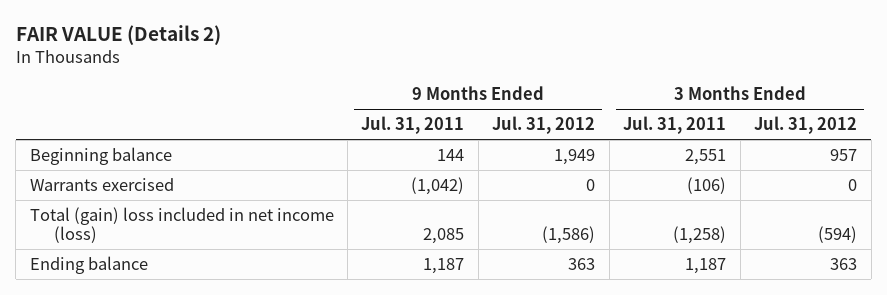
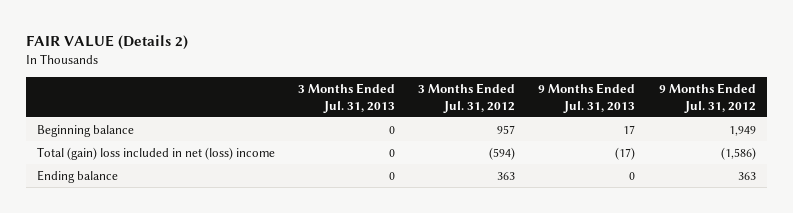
[361,116,465,135] Jul. 31, 2011 -> none
[623,116,727,135] Jul. 31, 2011 -> none
none -> [298,82,396,113] 3 Months Ended Jul. 31, 2013
none -> [538,82,636,113] 9 Months Ended Jul. 31, 2013
[29,177,174,191] Warrants exercised -> none
[29,206,334,243] Total (gain) loss included in net income (loss) -> [37,146,276,160] Total (gain) loss included in net (loss) income

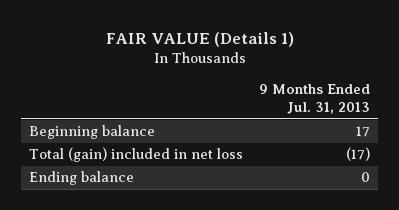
[25,35,188,51] FAIR VALUE (Details 2) -> [105,31,294,47] FAIR VALUE (Details 1)
[298,82,396,113] 3 Months Ended Jul. 31, 2013 -> none
[418,82,516,113] 3 Months Ended Jul. 31, 2012 -> none
[658,82,756,113] 9 Months Ended Jul. 31, 2012 -> none
[37,146,276,160] Total (gain) loss included in net (loss) income -> [29,147,244,163] Total (gain) included in net loss

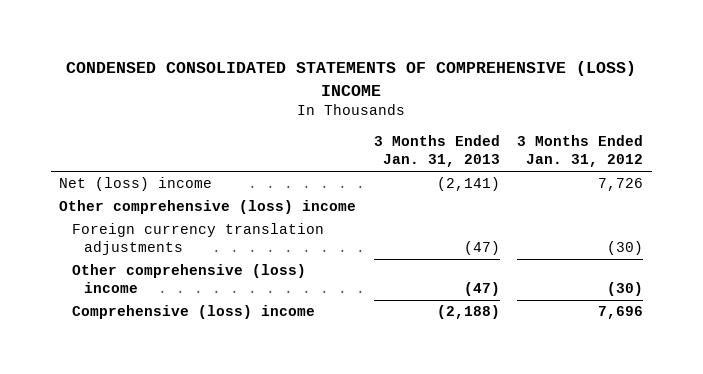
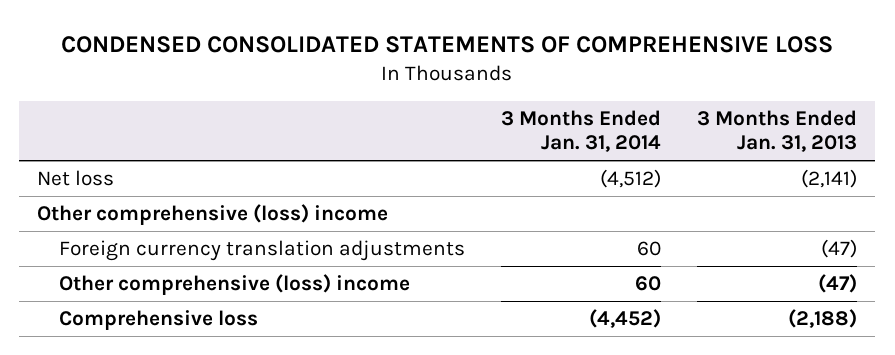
[66,61,637,96] CONDENSED CONSOLIDATED STATEMENTS OF COMPREHENSIVE (LOSS) INCOME -> [61,35,834,53] CONDENSED CONSOLIDATED STATEMENTS OF COMPREHENSIVE LOSS
[517,135,644,168] 3 Months Ended Jan. 31, 2012 -> none
none -> [501,109,662,153] 3 Months Ended Jan. 31, 2014
[59,177,213,192] Net (loss) income -> [37,169,115,186] Net loss
[71,305,315,320] Comprehensive (loss) income -> [58,309,258,330] Comprehensive loss

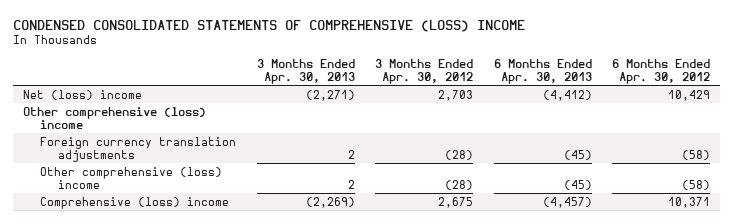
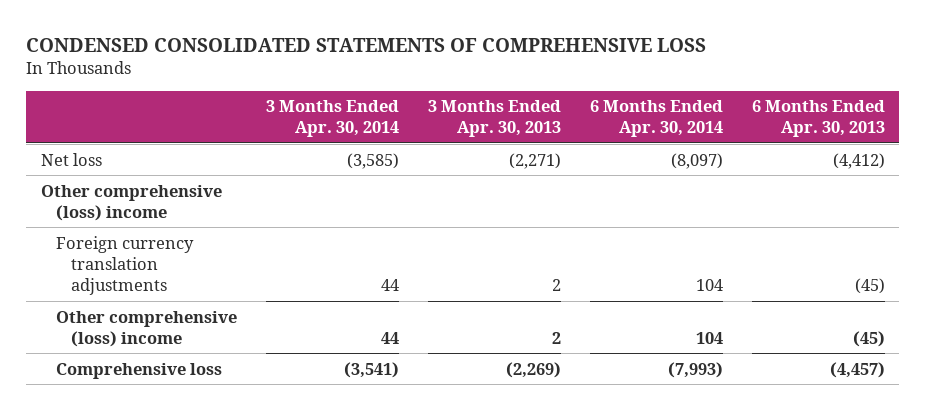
[12,19,525,32] CONDENSED CONSOLIDATED STATEMENTS OF COMPREHENSIVE (LOSS) INCOME -> [26,37,707,52] CONDENSED CONSOLIDATED STATEMENTS OF COMPREHENSIVE LOSS
[375,59,474,84] 3 Months Ended Apr. 30, 2012 -> none
[611,59,710,84] 6 Months Ended Apr. 30, 2012 -> none
none -> [265,100,399,138] 3 Months Ended Apr. 30, 2014
none -> [589,100,723,138] 6 Months Ended Apr. 30, 2014
[23,89,143,100] Net (loss) income -> [40,152,102,166] Net loss
[40,196,230,209] Comprehensive (loss) income -> [55,362,222,379] Comprehensive loss

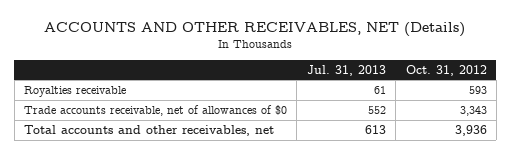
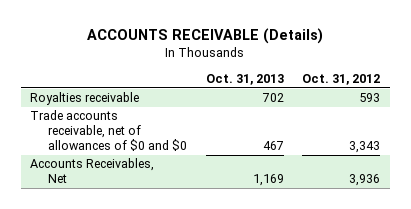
[44,22,466,38] ACCOUNTS AND OTHER RECEIVABLES, NET (Details) -> [87,28,324,45] ACCOUNTS RECEIVABLE (Details)
[306,64,386,76] Jul. 31, 2013 -> none
none -> [205,74,284,86] Oct. 31, 2013
[24,104,288,116] Trade accounts receivable, net of allowances of $0 -> [30,110,188,152] Trade accounts receivable, net of allowances of $0 and $0
[24,124,275,136] Total accounts and other receivables, net -> [30,158,155,184] Accounts Receivables, Net

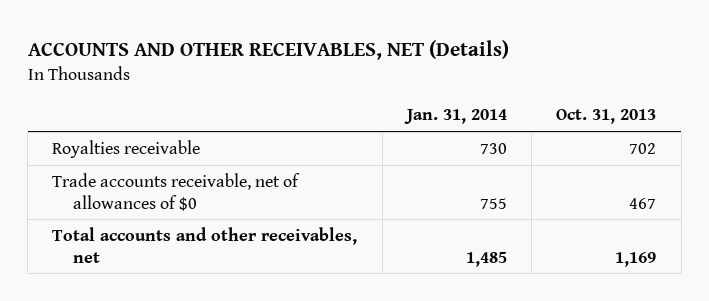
[87,28,324,45] ACCOUNTS RECEIVABLE (Details) -> [27,39,509,60] ACCOUNTS AND OTHER RECEIVABLES, NET (Details)
[302,74,381,86] Oct. 31, 2012 -> none
none -> [403,109,507,125] Jan. 31, 2014
[30,110,188,152] Trade accounts receivable, net of allowances of $0 and $0 -> [52,173,301,211] Trade accounts receivable, net of allowances of $0
[30,158,155,184] Accounts Receivables, Net -> [52,227,358,263] Total accounts and other receivables, net

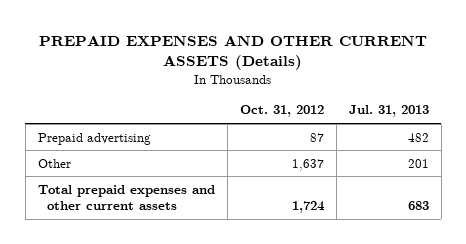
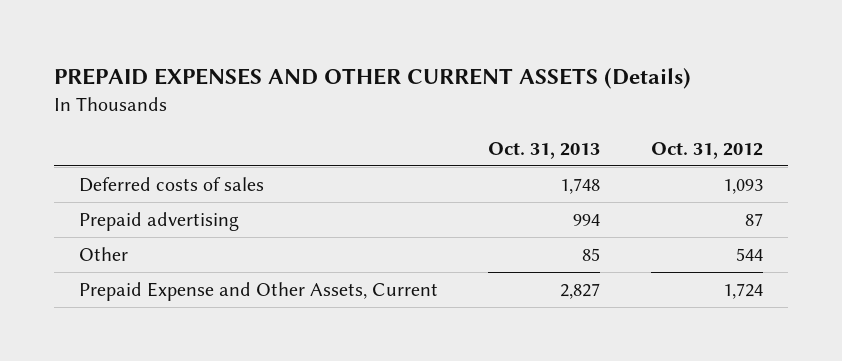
[348,105,429,118] Jul. 31, 2013 -> none
none -> [488,141,601,159] Oct. 31, 2013
none -> [78,176,264,192] Deferred costs of sales
[291,158,324,171] 1,637 -> [735,247,763,261] 544
[37,184,215,211] Total prepaid expenses and other current assets -> [78,281,438,301] Prepaid Expense and Other Assets, Current

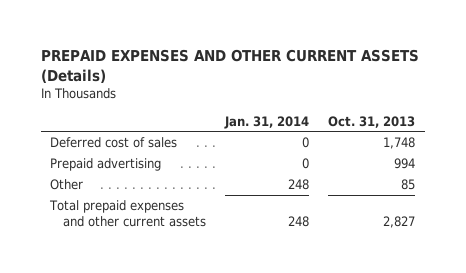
[650,141,763,159] Oct. 31, 2012 -> none
none -> [224,115,310,129] Jan. 31, 2014
[78,176,264,192] Deferred costs of sales -> [50,136,178,148] Deferred cost of sales
[78,281,438,301] Prepaid Expense and Other Assets, Current -> [49,199,207,227] Total prepaid expenses and other current assets

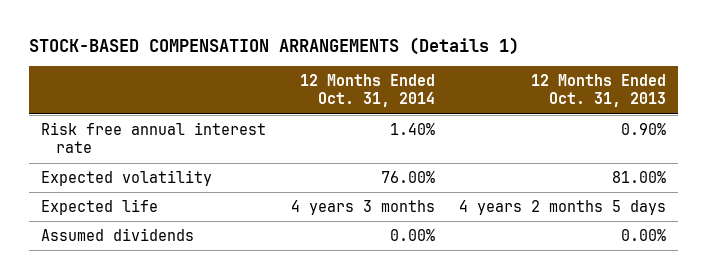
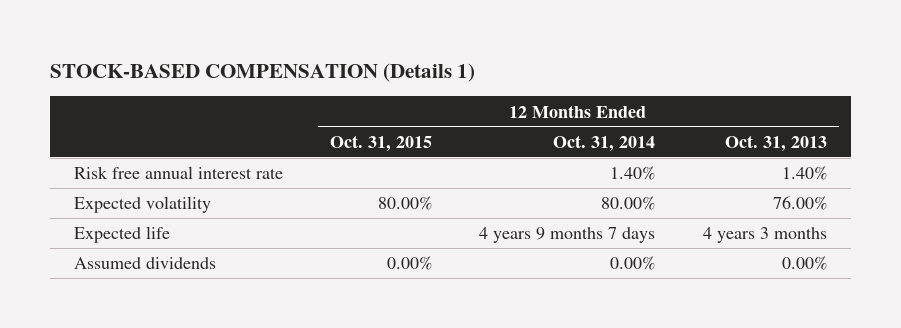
[28,36,519,55] STOCK-BASED COMPENSATION ARRANGEMENTS (Details 1) -> [50,63,476,83] STOCK-BASED COMPENSATION (Details 1)
none -> [330,134,433,152] Oct. 31, 2015
[620,123,666,136] 0.90% -> [781,166,827,181] 1.40%
[380,171,435,184] 76.00% -> [601,196,656,211] 80.00%
[611,171,666,184] 81.00% -> [772,196,827,211] 76.00%
[290,200,435,216] 4 years 3 months -> [479,227,656,244] 4 years 9 months 7 days
[458,200,666,216] 4 years 2 months 5 days -> [702,227,827,244] 4 years 3 months

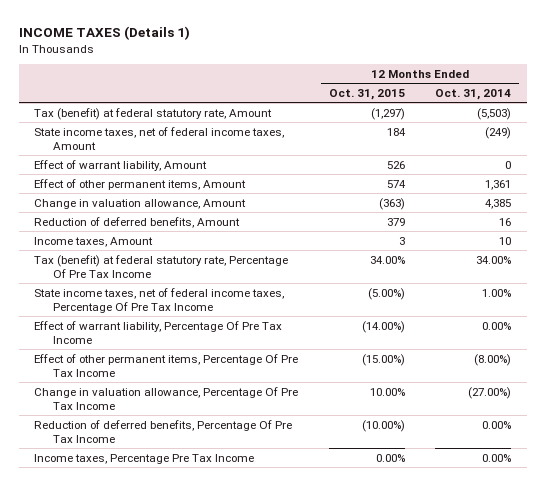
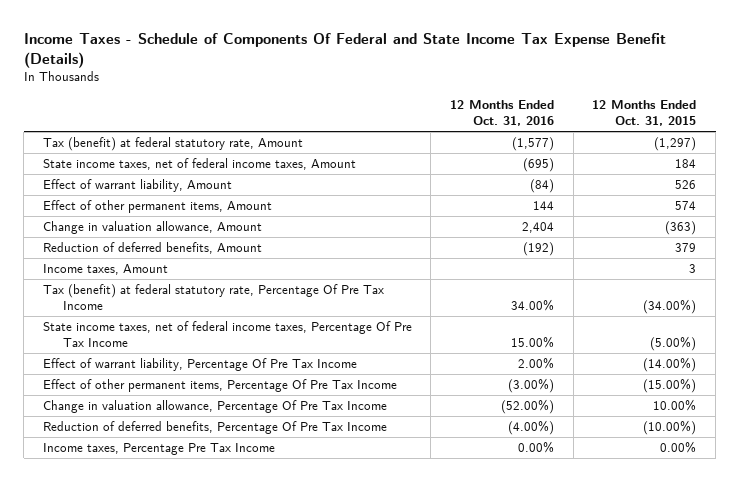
[18,25,190,40] INCOME TAXES (Details 1) -> [23,32,666,68] Income Taxes - Schedule of Components Of Federal and State Income Tax Expense Benefit (Details)
[435,88,512,100] Oct. 31, 2014 -> none
none -> [450,99,555,126] 12 Months Ended Oct. 31, 2016
[369,255,405,264] 34.00% -> [643,299,697,315] (34.00%)

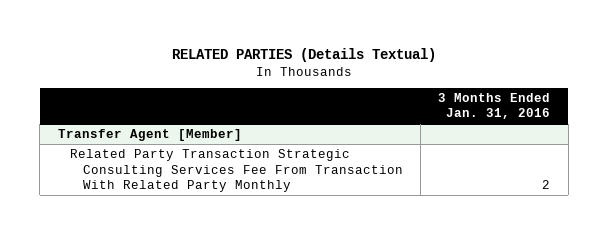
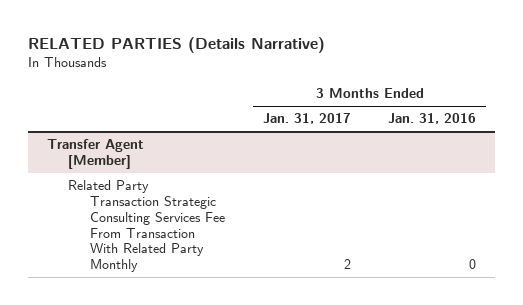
[172,48,437,63] RELATED PARTIES (Details Textual) -> [27,37,325,54] RELATED PARTIES (Details Narrative)
none -> [262,113,351,125] Jan. 31, 2017
[542,180,551,190] 2 -> [469,259,477,270] 0

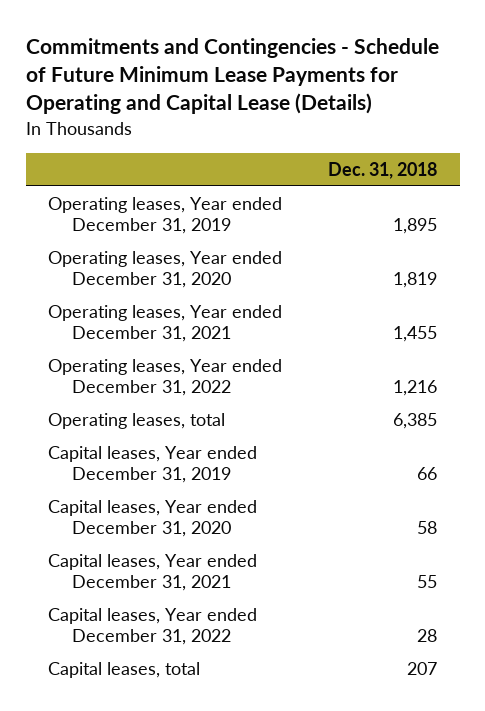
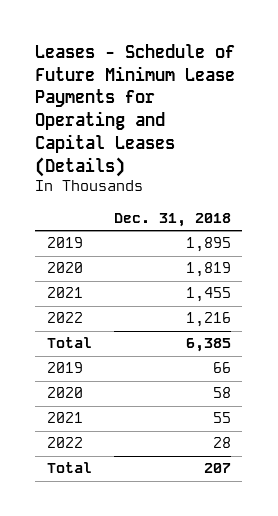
[25,37,439,115] Commitments and Contingencies - Schedule of Future Minimum Lease Payments for Operating and Capital Lease (Details) -> [35,44,236,177] Leases - Schedule of Future Minimum Lease Payments for Operating and Capital Leases (Details)
[48,196,283,235] Operating leases, Year ended December 31, 2019 -> [46,237,83,249] 2019
[48,250,283,289] Operating leases, Year ended December 31, 2020 -> [46,262,83,274] 2020
[48,304,283,343] Operating leases, Year ended December 31, 2021 -> [46,287,83,299] 2021
[48,358,283,397] Operating leases, Year ended December 31, 2022 -> [46,312,83,324] 2022
[48,412,226,429] Operating leases, total -> [46,337,92,349] Total
[48,445,258,484] Capital leases, Year ended December 31, 2019 -> [46,362,83,374] 2019
[48,499,258,538] Capital leases, Year ended December 31, 2020 -> [46,387,83,399] 2020
[48,553,258,592] Capital leases, Year ended December 31, 2021 -> [46,412,83,424] 2021
[48,607,258,646] Capital leases, Year ended December 31, 2022 -> [46,437,83,449] 2022
[48,661,201,678] Capital leases, total -> [46,462,92,474] Total

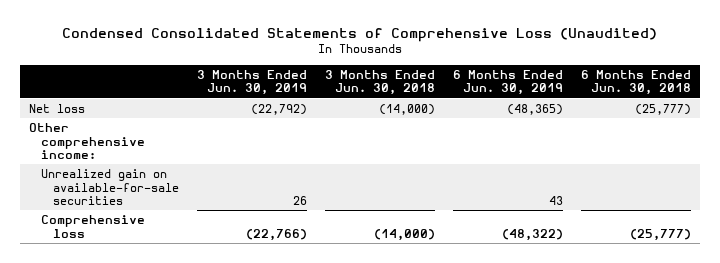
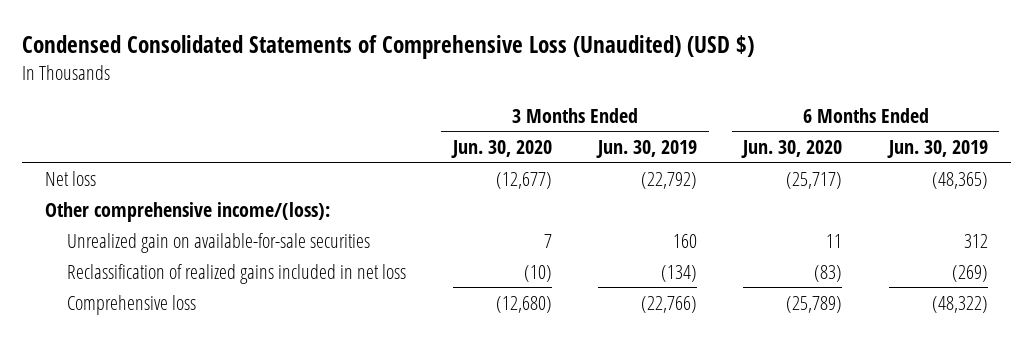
[62,27,658,42] Condensed Consolidated Statements of Comprehensive Loss (Unaudited) -> [21,35,754,60] Condensed Consolidated Statements of Comprehensive Loss (Unaudited) (USD $)
[325,69,436,96] 3 Months Ended Jun. 30, 2018 -> none
[581,69,692,96] 6 Months Ended Jun. 30, 2018 -> none
none -> [450,139,552,158] Jun. 30, 2020
none -> [741,139,843,158] Jun. 30, 2020
[29,122,146,160] Other comprehensive income: -> [45,201,331,222] Other comprehensive income/(loss):
[293,196,308,206] 26 -> [672,233,697,248] 160
[549,196,564,206] 43 -> [963,233,988,248] 312
none -> [67,263,407,284] Reclassification of realized gains included in net loss

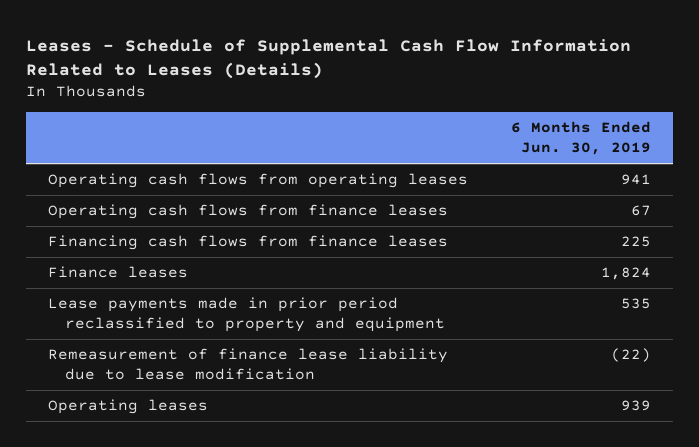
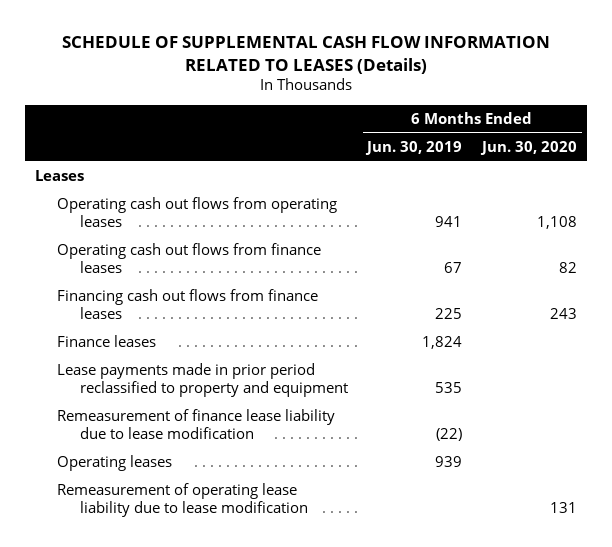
[26,38,632,80] Leases - Schedule of Supplemental Cash Flow Information Related to Leases (Details) -> [61,35,550,74] SCHEDULE OF SUPPLEMENTAL CASH FLOW INFORMATION RELATED TO LEASES (Details)
none -> [480,140,578,155] Jun. 30, 2020
none -> [34,170,84,182] Leases
[47,173,468,189] Operating cash flows from operating leases -> [57,197,338,228] Operating cash out flows from operating leases
[47,204,448,220] Operating cash flows from finance leases -> [57,243,322,274] Operating cash out flows from finance leases
[47,235,448,251] Financing cash flows from finance leases -> [57,289,319,320] Financing cash out flows from finance leases
none -> [57,483,308,518] Remeasurement of operating lease liability due to lease modification

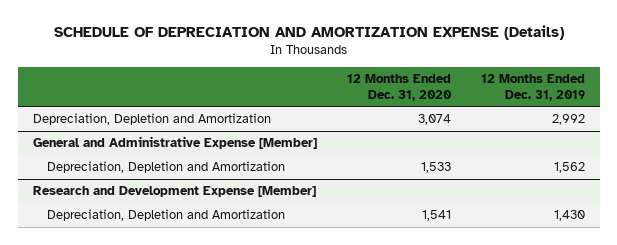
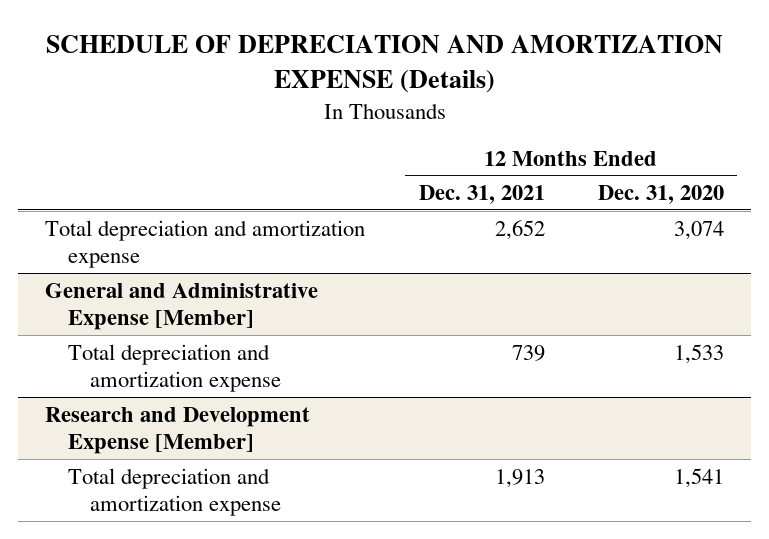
[480,73,585,101] 12 Months Ended Dec. 31, 2019 -> none
none -> [418,185,545,205] Dec. 31, 2021
[32,113,271,126] Depreciation, Depletion and Amortization -> [45,219,366,269] Total depreciation and amortization expense
[46,161,285,174] Depreciation, Depletion and Amortization -> [67,343,282,393] Total depreciation and amortization expense
[46,209,285,222] Depreciation, Depletion and Amortization -> [67,467,282,517] Total depreciation and amortization expense

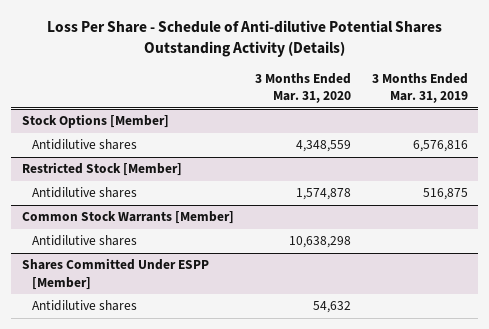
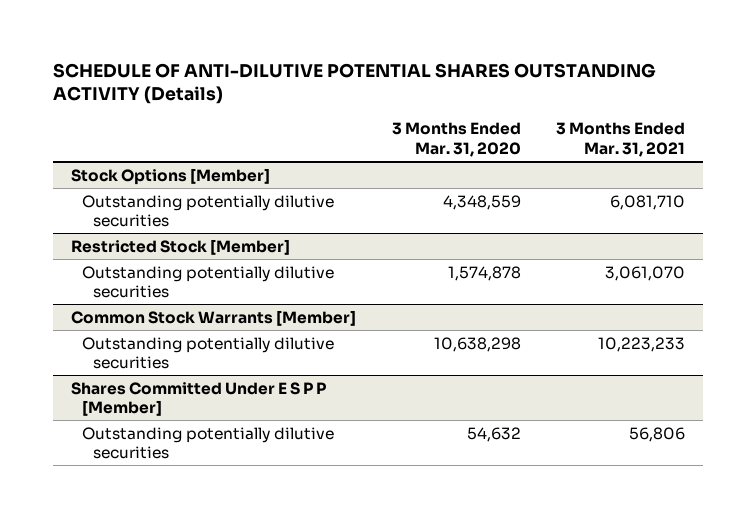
[46,19,442,57] Loss Per Share - Schedule of Anti-dilutive Potential Shares Outstanding Activity (Details) -> [52,62,656,105] SCHEDULE OF ANTI-DILUTIVE POTENTIAL SHARES OUTSTANDING ACTIVITY (Details)
[371,72,468,104] 3 Months Ended Mar. 31, 2019 -> none
none -> [556,122,686,157] 3 Months Ended Mar. 31, 2021
[32,139,138,151] Antidilutive shares -> [82,194,335,227] Outstanding potentially dilutive securities
[32,187,138,199] Antidilutive shares -> [82,265,335,298] Outstanding potentially dilutive securities
[32,235,138,247] Antidilutive shares -> [82,336,335,369] Outstanding potentially dilutive securities
[21,258,209,290] Shares Committed Under ESPP [Member] -> [70,381,326,416] Shares Committed Under E S P P [Member]
[32,300,138,312] Antidilutive shares -> [82,426,335,459] Outstanding potentially dilutive securities

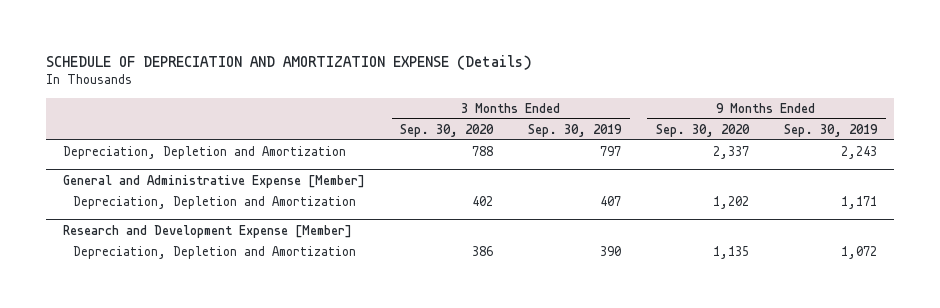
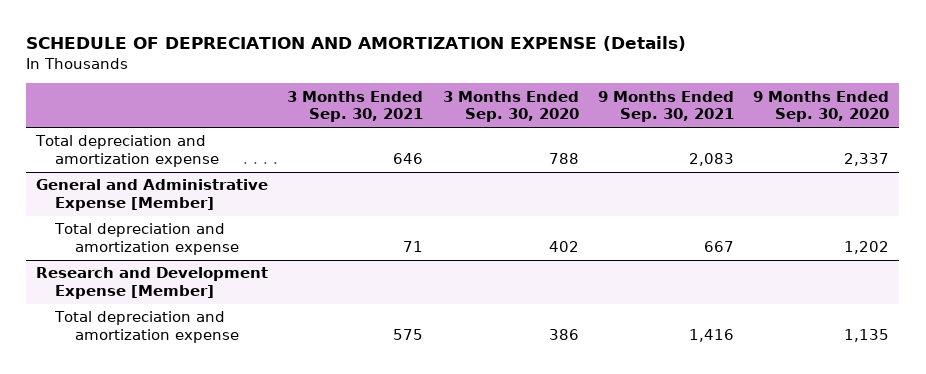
[528,123,623,137] Sep. 30, 2019 -> none
[783,123,878,137] Sep. 30, 2019 -> none
none -> [287,90,424,123] 3 Months Ended Sep. 30, 2021
none -> [598,90,735,123] 9 Months Ended Sep. 30, 2021
[63,146,347,160] Depreciation, Depletion and Amortization -> [35,135,220,167] Total depreciation and amortization expense
[73,196,357,210] Depreciation, Depletion and Amortization -> [54,223,239,255] Total depreciation and amortization expense
[73,246,357,260] Depreciation, Depletion and Amortization -> [54,311,239,343] Total depreciation and amortization expense

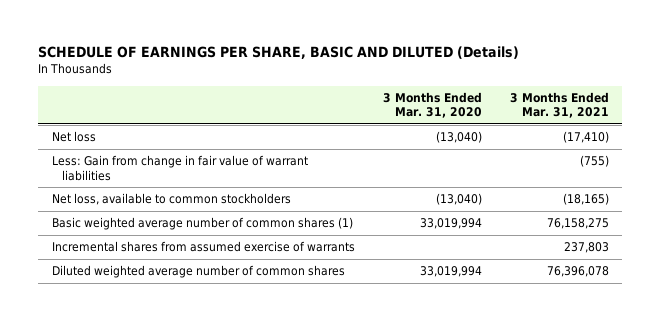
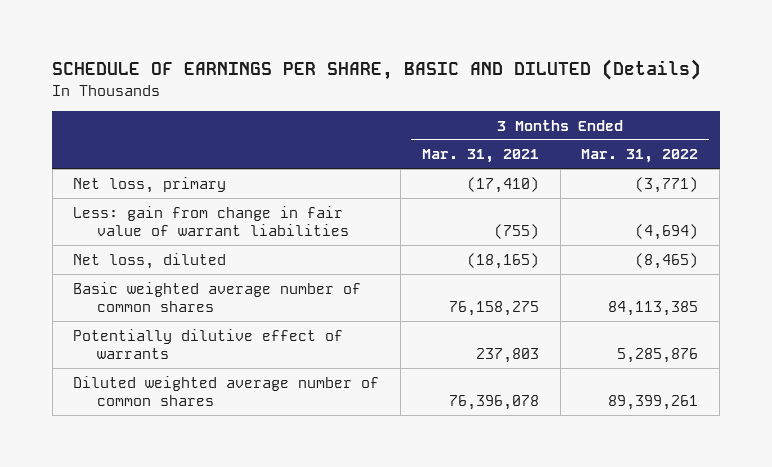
[382,91,482,119] 3 Months Ended Mar. 31, 2020 -> none
none -> [581,149,699,164] Mar. 31, 2022
[51,131,96,143] Net loss -> [73,176,227,193] Net loss, primary
[51,155,308,181] Less: Gain from change in fair value of warrant liabilities -> [73,205,349,236] Less: gain from change in fair value of warrant liabilities
[51,193,291,206] Net loss, available to common stockholders -> [73,252,227,269] Net loss, diluted
[51,217,353,231] Basic weighted average number of common shares (1) -> [73,281,362,312] Basic weighted average number of common shares
[51,241,355,253] Incremental shares from assumed exercise of warrants -> [73,328,344,359] Potentially dilutive effect of warrants

